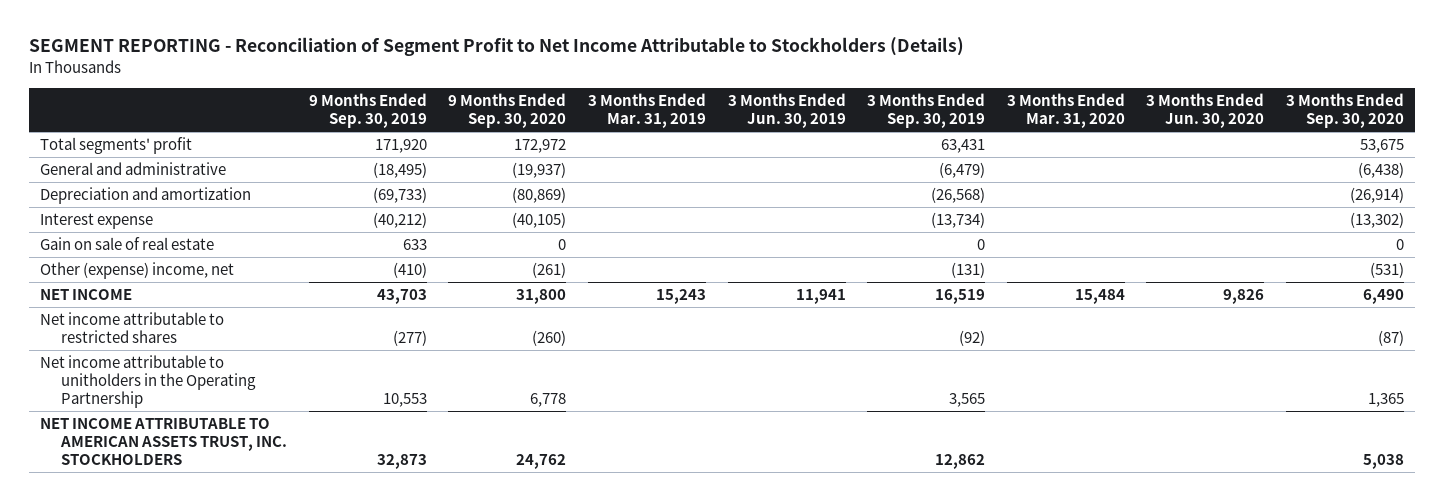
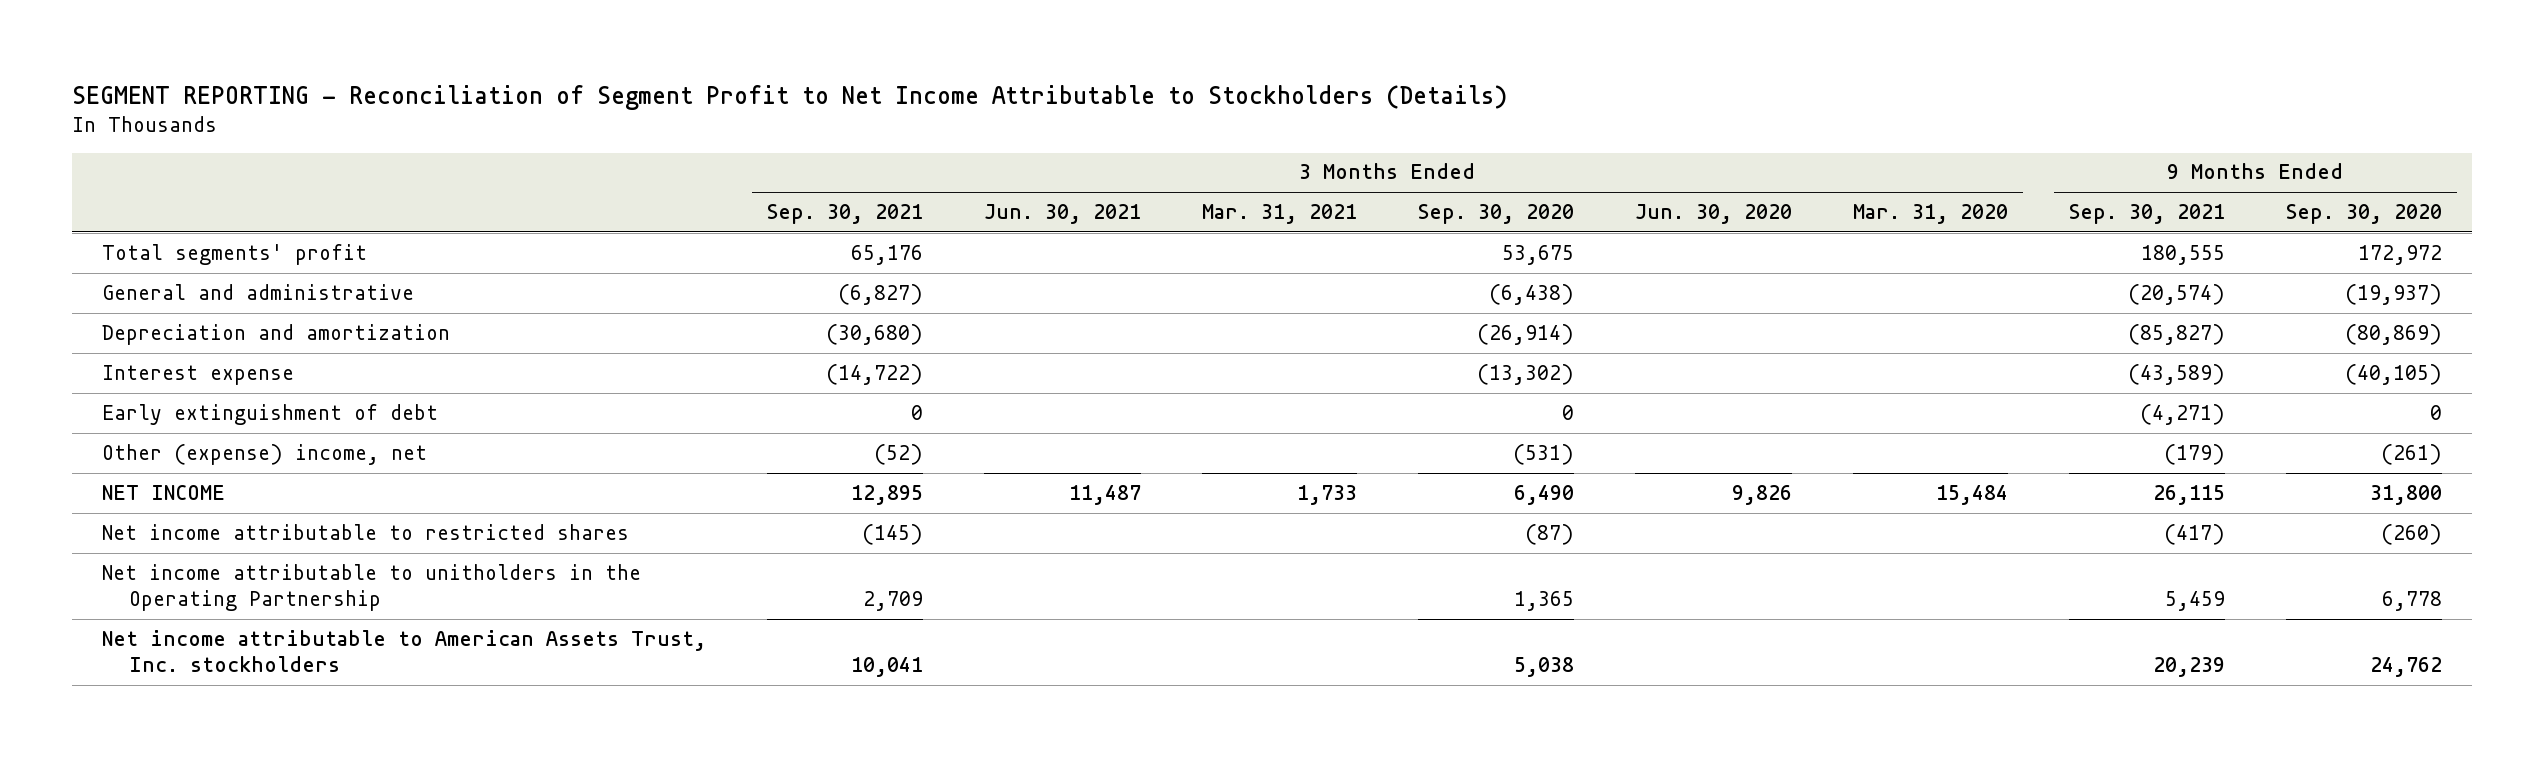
[308,93,427,129] 9 Months Ended Sep. 30, 2019 -> none
[587,93,706,129] 3 Months Ended Mar. 31, 2019 -> none
[727,93,846,129] 3 Months Ended Jun. 30, 2019 -> none
[867,93,986,129] 3 Months Ended Sep. 30, 2019 -> none
none -> [766,203,923,224] Sep. 30, 2021
none -> [983,203,1141,224] Jun. 30, 2021
none -> [1201,203,1357,224] Mar. 31, 2021
none -> [2068,203,2225,224] Sep. 30, 2021
[39,237,214,251] Gain on sale of real estate -> none
none -> [101,403,438,425] Early extinguishment of debt
[39,418,288,466] NET INCOME ATTRIBUTABLE TO AMERICAN ASSETS TRUST, INC. STOCKHOLDERS -> [101,629,706,673] Net income attributable to American Assets Trust, Inc. stockholders

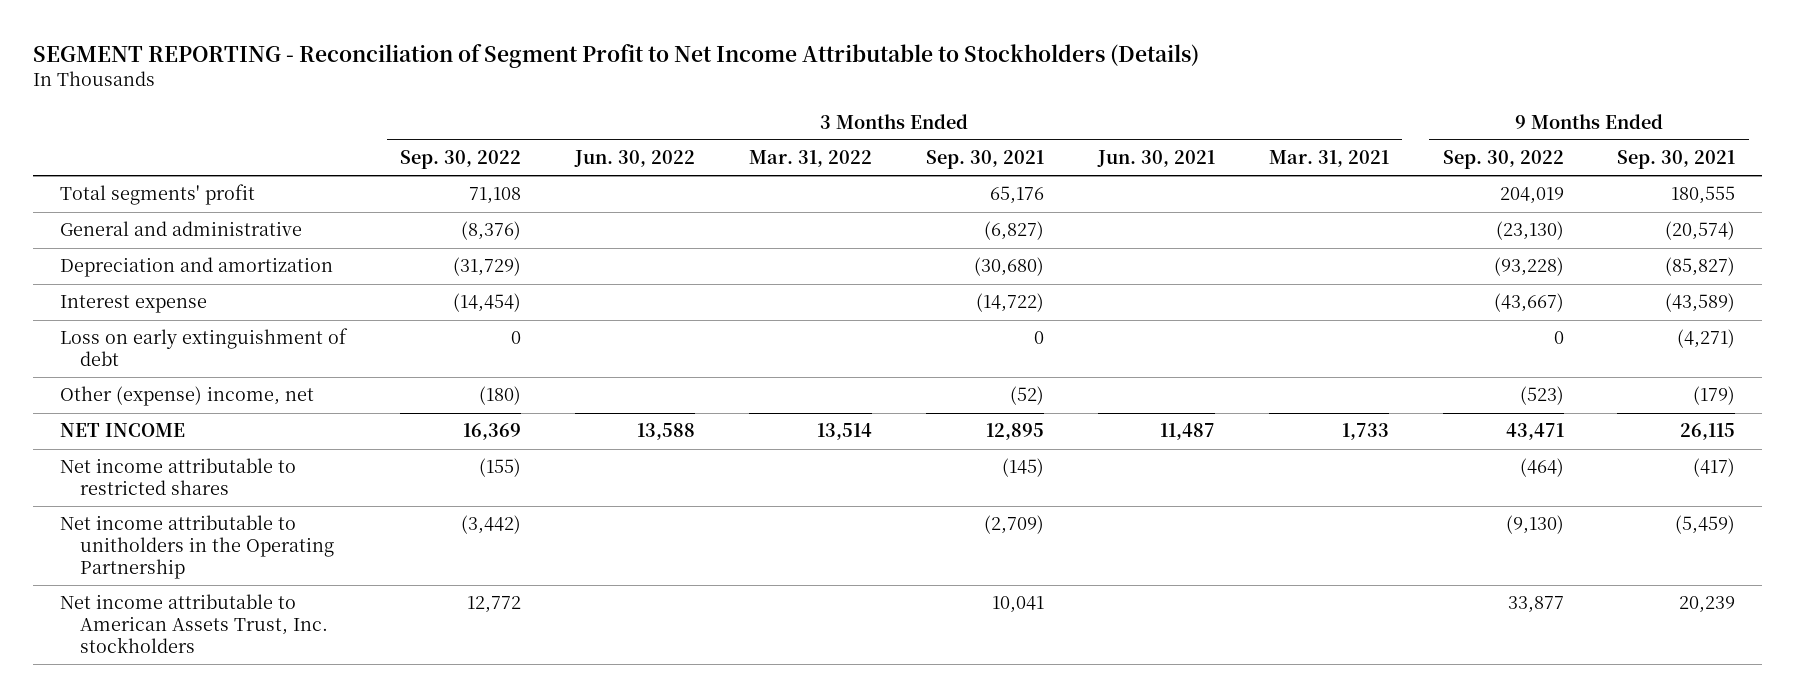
[1417,203,1574,224] Sep. 30, 2020 -> none
[1634,203,1792,224] Jun. 30, 2020 -> none
[1852,203,2008,224] Mar. 31, 2020 -> none
[2285,203,2442,224] Sep. 30, 2020 -> none
none -> [400,150,522,170] Sep. 30, 2022
none -> [574,150,696,168] Jun. 30, 2022
none -> [748,150,872,168] Mar. 31, 2022
none -> [1442,150,1564,170] Sep. 30, 2022
[101,403,438,425] Early extinguishment of debt -> [60,328,349,367] Loss on early extinguishment of debt
[862,591,923,612] 2,709 -> [983,515,1044,535] (2,709)
[2164,591,2225,612] 5,459 -> [1675,515,1736,535] (5,459)

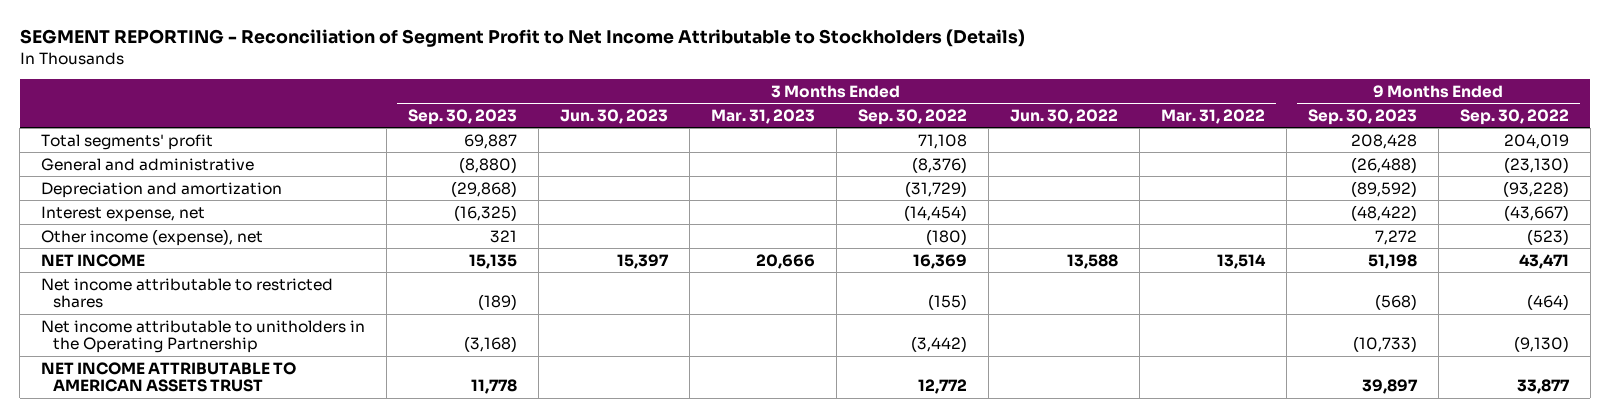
[925,150,1044,170] Sep. 30, 2021 -> none
[1096,150,1215,168] Jun. 30, 2021 -> none
[1268,150,1389,168] Mar. 31, 2021 -> none
[1617,150,1736,170] Sep. 30, 2021 -> none
none -> [408,108,518,125] Sep. 30, 2023
none -> [560,108,669,124] Jun. 30, 2023
none -> [711,108,816,124] Mar. 31, 2023
none -> [1307,108,1417,125] Sep. 30, 2023
[60,328,349,367] Loss on early extinguishment of debt -> none
[60,295,208,314] Interest expense -> [41,205,206,222] Interest expense, net
[60,386,315,407] Other (expense) income, net -> [41,228,264,246] Other income (expense), net
[60,594,328,653] Net income attributable to American Assets Trust, Inc. stockholders -> [41,361,297,393] NET INCOME ATTRIBUTABLE TO AMERICAN ASSETS TRUST

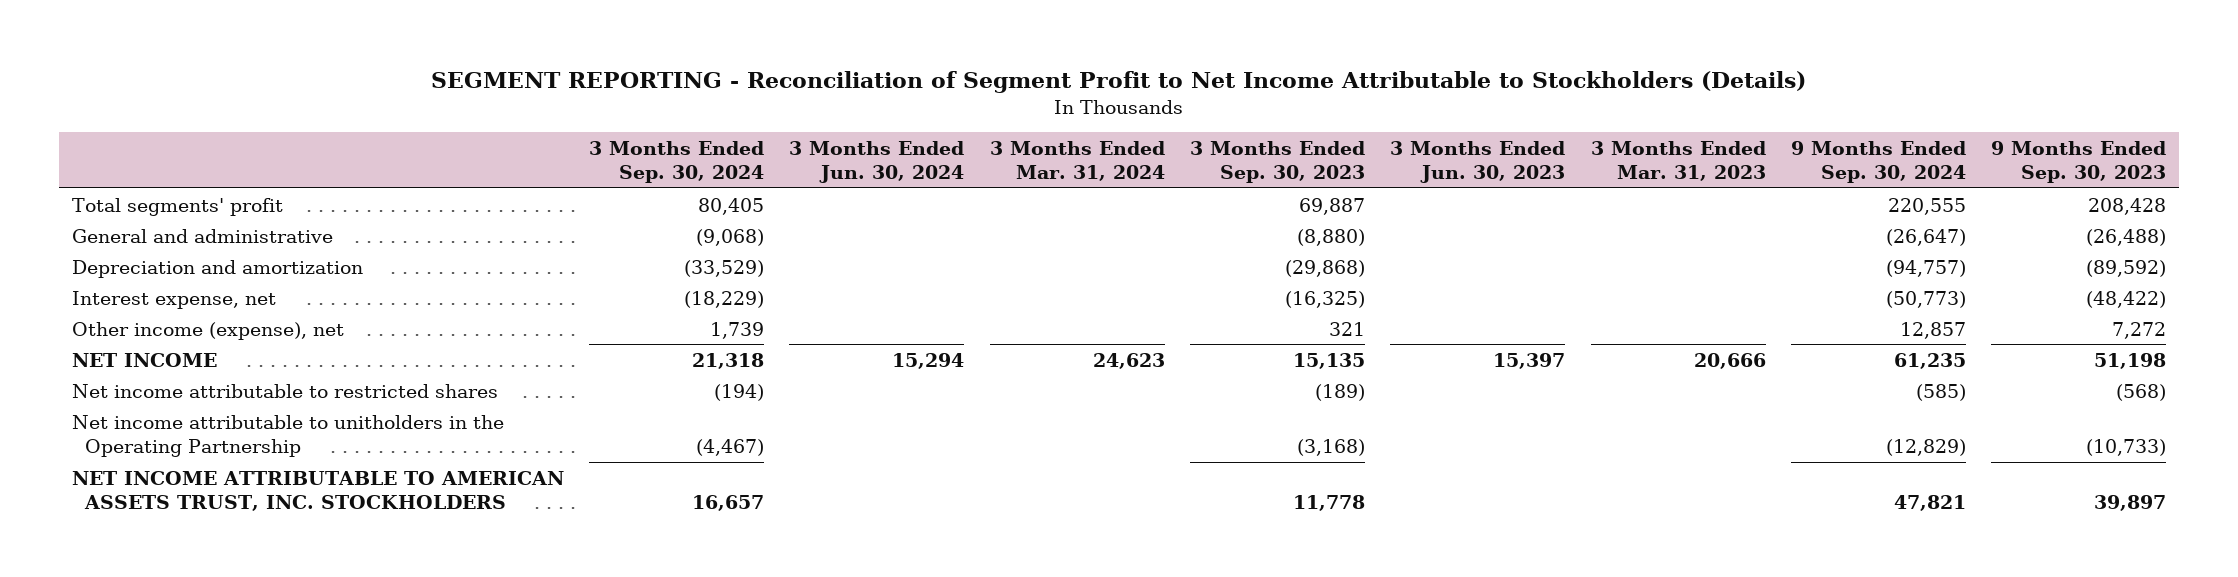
[857,108,967,125] Sep. 30, 2022 -> none
[1009,108,1118,124] Jun. 30, 2022 -> none
[1160,108,1265,124] Mar. 31, 2022 -> none
[1459,108,1569,125] Sep. 30, 2022 -> none
none -> [589,140,765,183] 3 Months Ended Sep. 30, 2024
none -> [789,140,965,183] 3 Months Ended Jun. 30, 2024
none -> [989,140,1165,181] 3 Months Ended Mar. 31, 2024
none -> [1791,140,1967,183] 9 Months Ended Sep. 30, 2024
[41,361,297,393] NET INCOME ATTRIBUTABLE TO AMERICAN ASSETS TRUST -> [71,470,564,511] NET INCOME ATTRIBUTABLE TO AMERICAN ASSETS TRUST, INC. STOCKHOLDERS

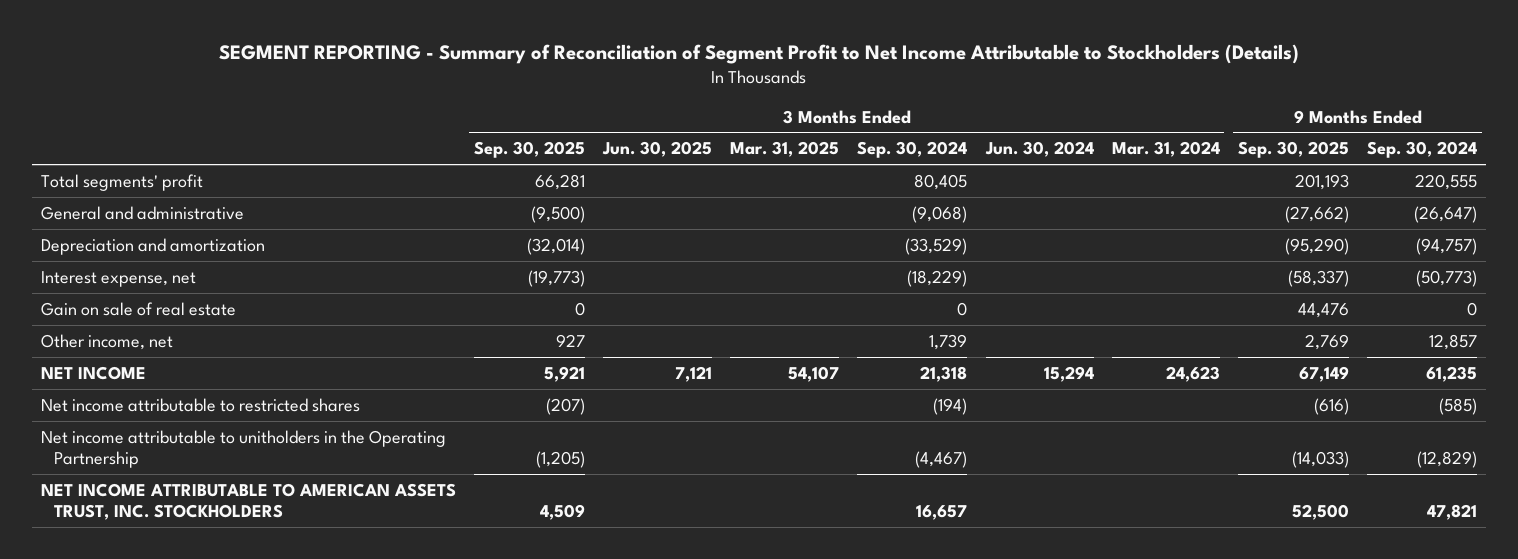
[431,71,1807,94] SEGMENT REPORTING - Reconciliation of Segment Profit to Net Income Attributable to Stockholders (Details) -> [218,44,1299,65] SEGMENT REPORTING - Summary of Reconciliation of Segment Profit to Net Income Attributable to Stockholders (Details)
[1190,140,1366,183] 3 Months Ended Sep. 30, 2023 -> none
[1390,140,1566,183] 3 Months Ended Jun. 30, 2023 -> none
[1590,140,1766,181] 3 Months Ended Mar. 31, 2023 -> none
[1991,140,2167,183] 9 Months Ended Sep. 30, 2023 -> none
none -> [473,141,585,159] Sep. 30, 2025
none -> [602,141,713,158] Jun. 30, 2025
none -> [730,141,840,158] Mar. 31, 2025
none -> [1237,141,1349,159] Sep. 30, 2025
none -> [40,301,236,316] Gain on sale of real estate
[71,321,344,340] Other income (expense), net -> [40,333,173,350] Other income, net

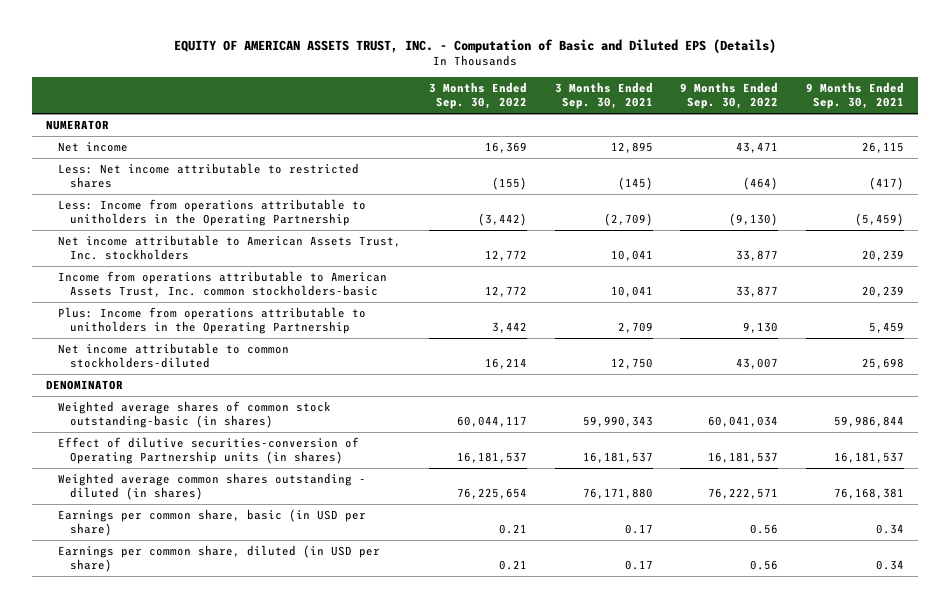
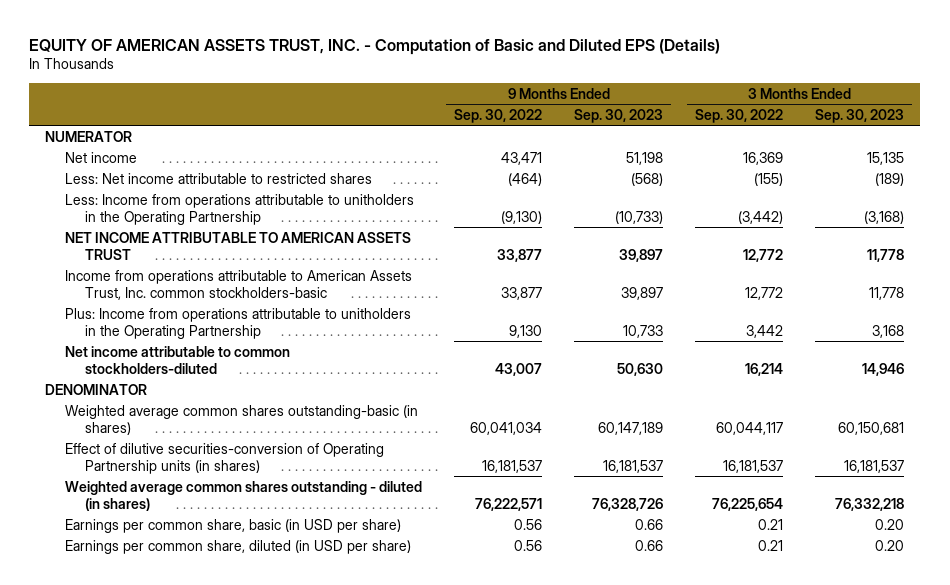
[554,82,653,110] 3 Months Ended Sep. 30, 2021 -> none
[806,82,905,110] 9 Months Ended Sep. 30, 2021 -> none
none -> [574,108,664,123] Sep. 30, 2023
none -> [815,108,905,123] Sep. 30, 2023
[57,235,401,261] Net income attributable to American Assets Trust, Inc. stockholders -> [65,231,412,260] NET INCOME ATTRIBUTABLE TO AMERICAN ASSETS TRUST
[57,401,331,429] Weighted average shares of common stock outstanding-basic (in shares) -> [65,404,419,435] Weighted average common shares outstanding-basic (in shares)

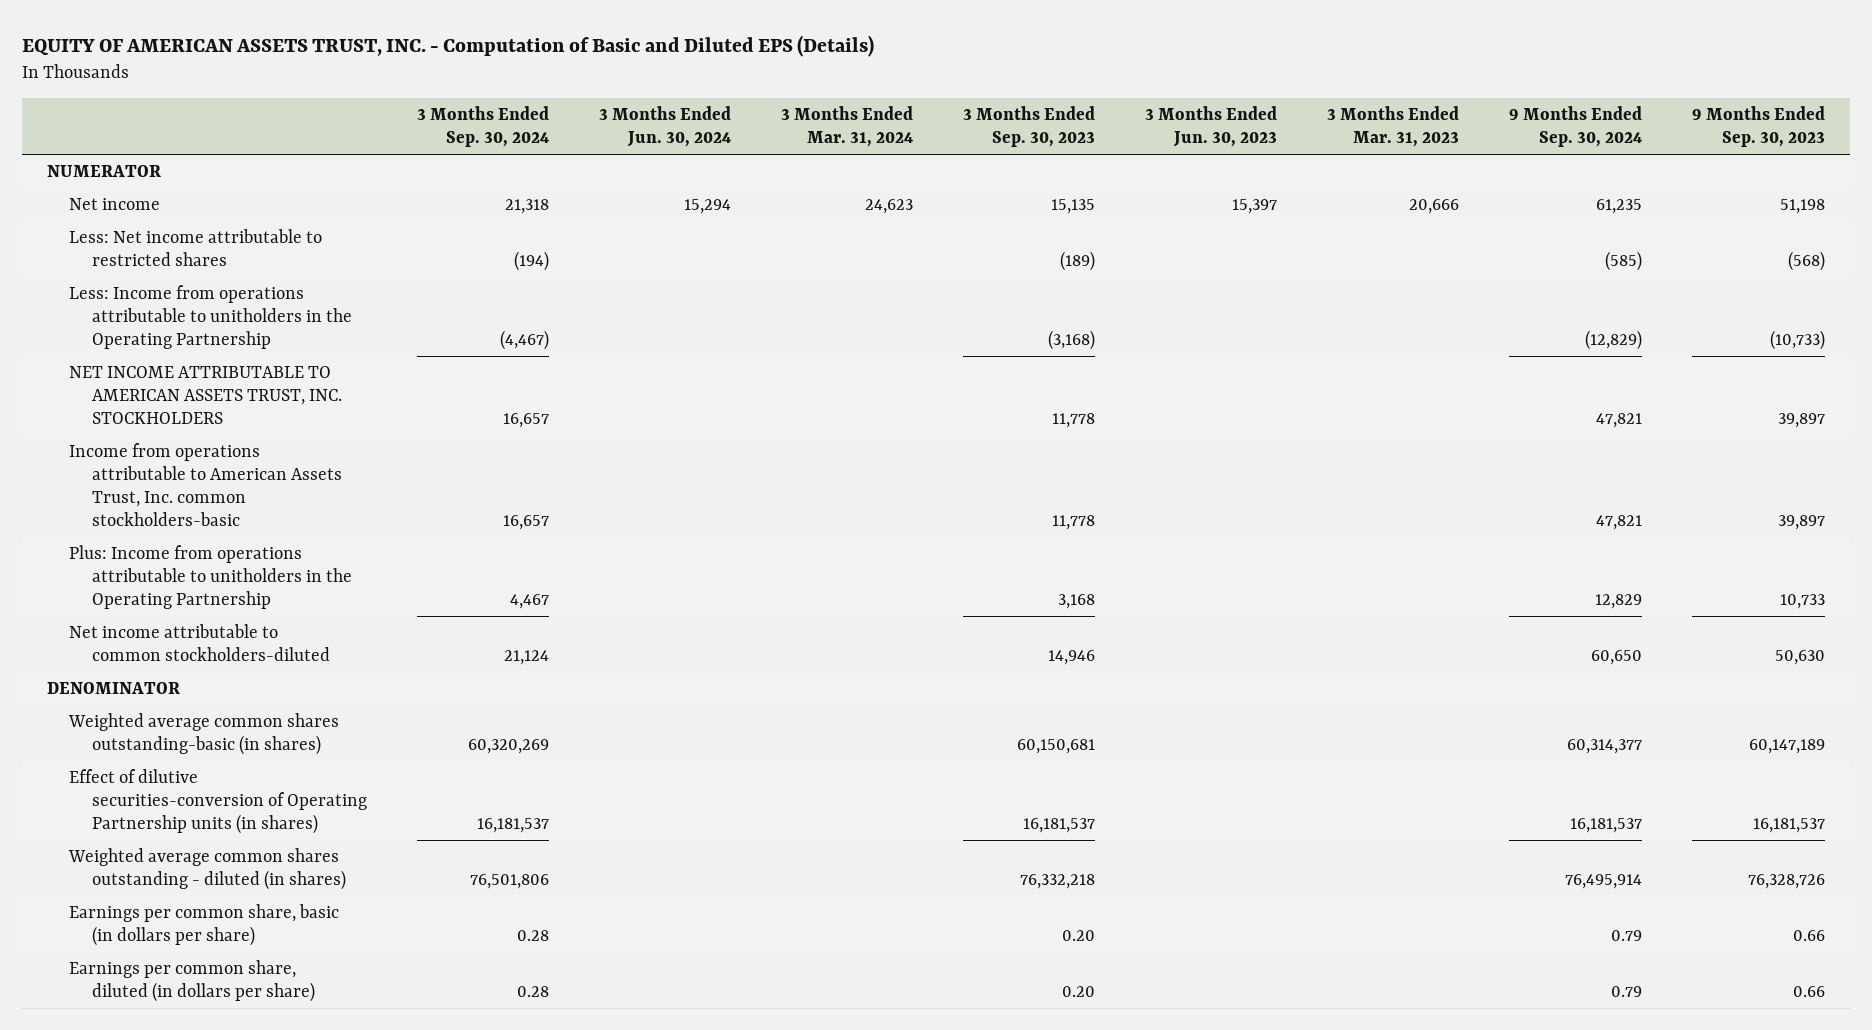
[454,108,543,123] Sep. 30, 2022 -> none
[695,108,784,123] Sep. 30, 2022 -> none
none -> [417,106,550,148] 3 Months Ended Sep. 30, 2024
none -> [599,106,732,148] 3 Months Ended Jun. 30, 2024
none -> [781,106,914,148] 3 Months Ended Mar. 31, 2024
none -> [1145,106,1278,148] 3 Months Ended Jun. 30, 2023
none -> [1327,106,1460,148] 3 Months Ended Mar. 31, 2023
none -> [1509,106,1643,148] 9 Months Ended Sep. 30, 2024
[65,231,412,260] NET INCOME ATTRIBUTABLE TO AMERICAN ASSETS TRUST -> [69,366,343,425] NET INCOME ATTRIBUTABLE TO AMERICAN ASSETS TRUST, INC. STOCKHOLDERS
[65,518,402,533] Earnings per common share, basic (in USD per share) -> [69,904,340,947] Earnings per common share, basic (in dollars per share)
[65,539,412,554] Earnings per common share, diluted (in USD per share) -> [69,960,316,1003] Earnings per common share, diluted (in dollars per share)

